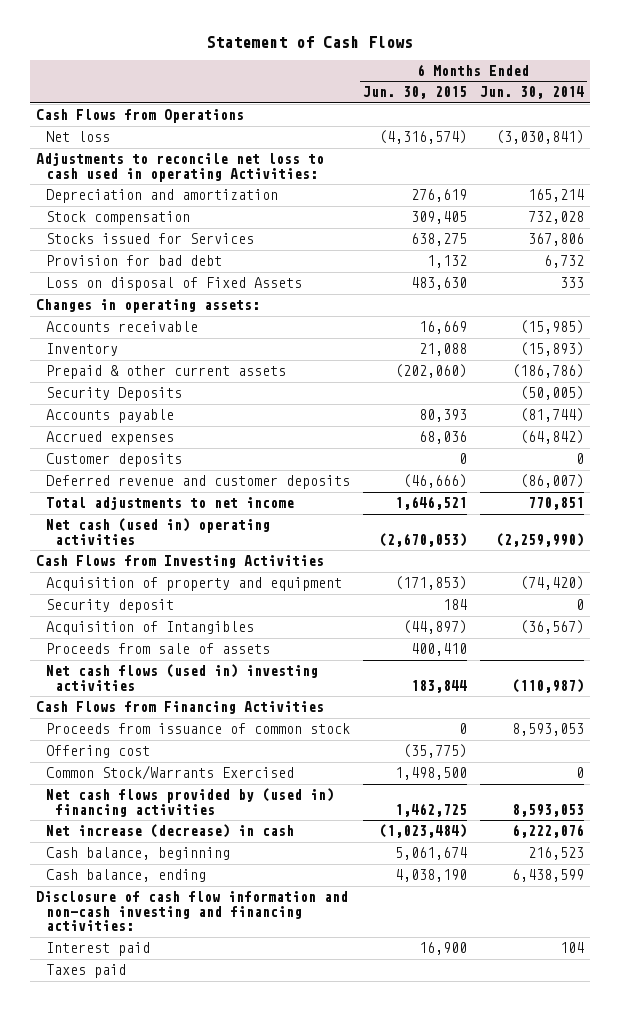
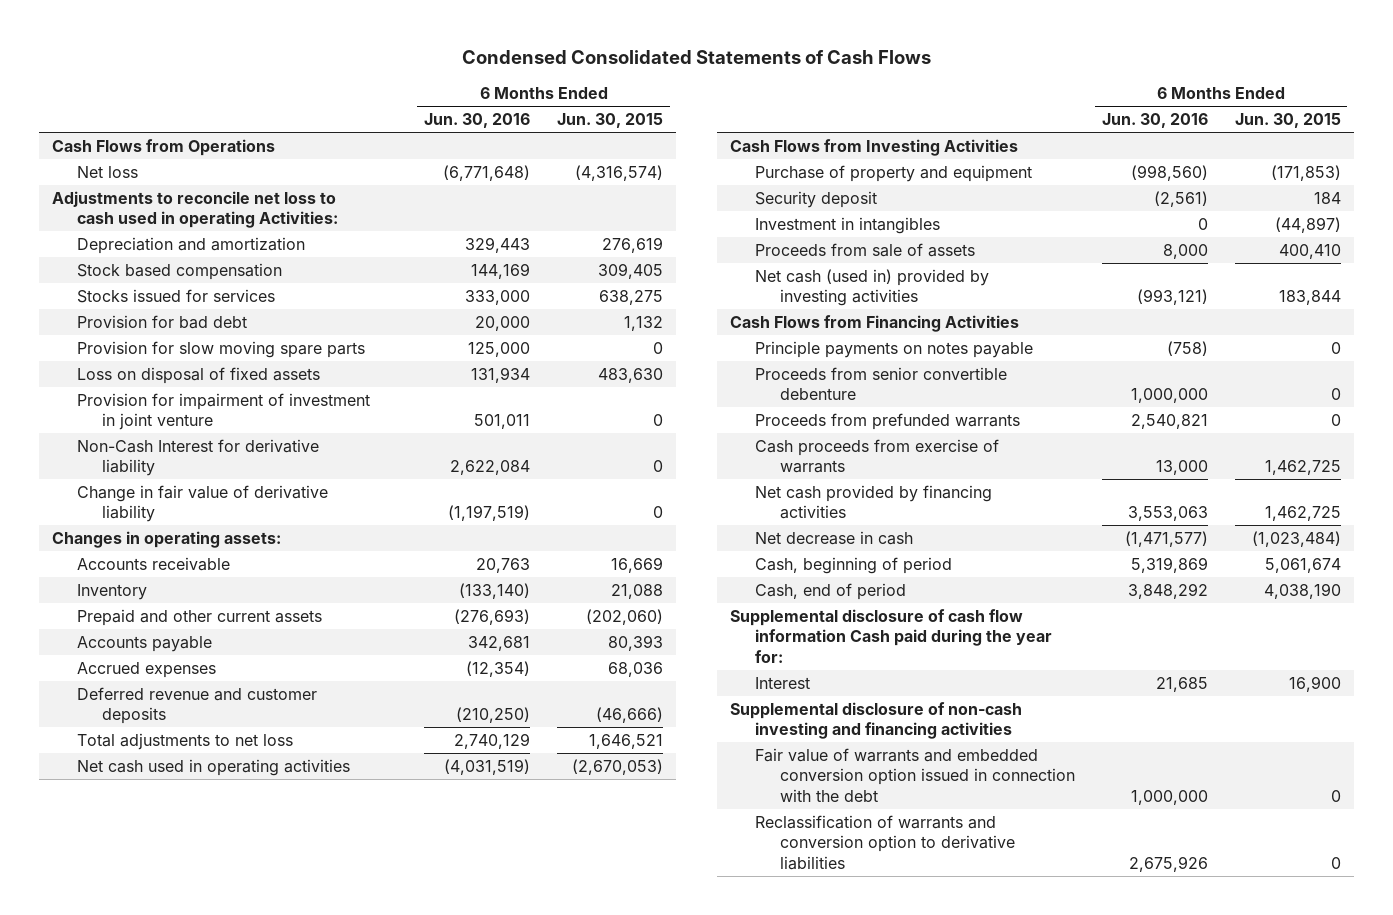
[206,35,414,48] Statement of Cash Flows -> [461,50,931,65] Condensed Consolidated Statements of Cash Flows
[479,86,584,100] Jun. 30, 2014 -> none
none -> [424,113,531,129] Jun. 30, 2016
[45,211,190,226] Stock compensation -> [77,262,283,280] Stock based compensation
[45,233,254,245] Stocks issued for Services -> [77,288,276,303] Stocks issued for services
none -> [77,340,366,358] Provision for slow moving spare parts
[45,277,302,292] Loss on disposal of Fixed Assets -> [77,366,321,384] Loss on disposal of fixed assets
none -> [77,392,371,431] Provision for impairment of investment in joint venture
none -> [77,438,320,477] Non-Cash Interest for derivative liability
none -> [77,484,329,523] Change in fair value of derivative liability
[45,387,182,402] Security Deposits -> none
[45,365,286,380] Prepaid & other current assets -> [77,608,323,626] Prepaid and other current assets
[45,453,182,468] Customer deposits -> none
[45,497,294,511] Total adjustments to net income -> [77,732,294,750] Total adjustments to net loss
[45,518,270,545] Net cash (used in) operating activities -> [77,758,351,776] Net cash used in operating activities
[45,577,342,592] Acquisition of property and equipment -> [755,164,1033,182] Purchase of property and equipment
[45,621,254,636] Acquisition of Intangibles -> [755,216,941,234] Investment in intangibles
[45,664,318,691] Net cash flows (used in) investing activities -> [755,268,990,307] Net cash (used in) provided by investing activities
[45,723,350,735] Proceeds from issuance of common stock -> none
[45,745,150,759] Offering cost -> none
[45,765,294,781] Common Stock/Warrants Exercised -> none
[45,964,126,979] Taxes paid -> none
none -> [755,340,1034,358] Principle payments on notes payable
none -> [755,366,1008,401] Proceeds from senior convertible debenture
none -> [755,412,1021,430] Proceeds from prefunded warrants
none -> [755,438,1000,474] Cash proceeds from exercise of warrants
[45,788,334,817] Net cash flows provided by (used in) financing activities -> [755,484,993,520] Net cash provided by financing activities
[45,824,294,839] Net increase (decrease) in cash -> [755,530,914,545] Net decrease in cash
[45,847,230,861] Cash balance, beginning -> [755,556,953,574] Cash, beginning of period
[45,869,206,883] Cash balance, ending -> [755,582,907,600] Cash, end of period
[36,891,349,932] Disclosure of cash flow information and non-cash investing and financing activities: -> [730,608,1053,663] Supplemental disclosure of cash flow information Cash paid during the year for:
[45,942,150,957] Interest paid -> [755,676,811,689] Interest
none -> [730,701,1023,740] Supplemental disclosure of non-cash investing and financing activities
none -> [755,747,1076,802] Fair value of warrants and embedded conversion option issued in connection with the debt
none -> [755,814,1016,870] Reclassification of warrants and conversion option to derivative liabilities

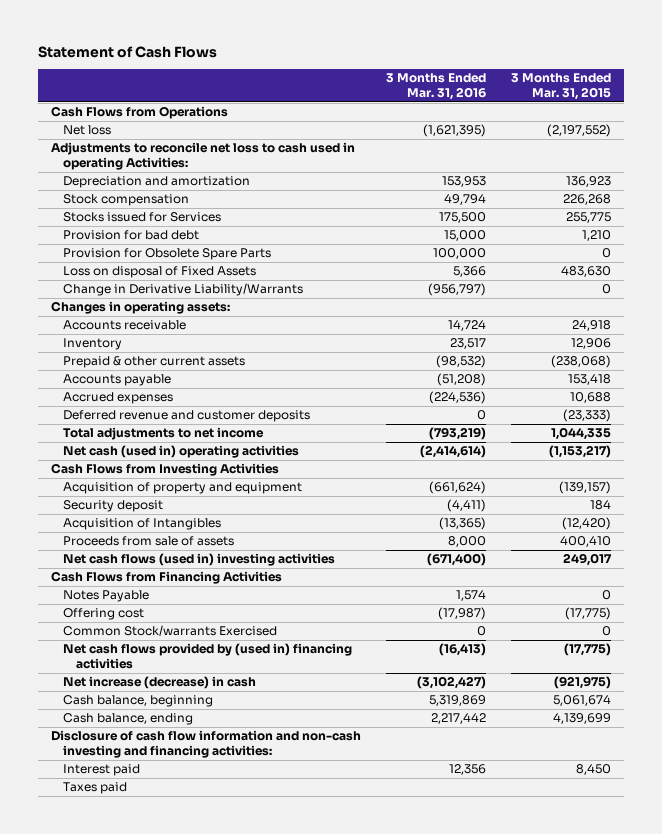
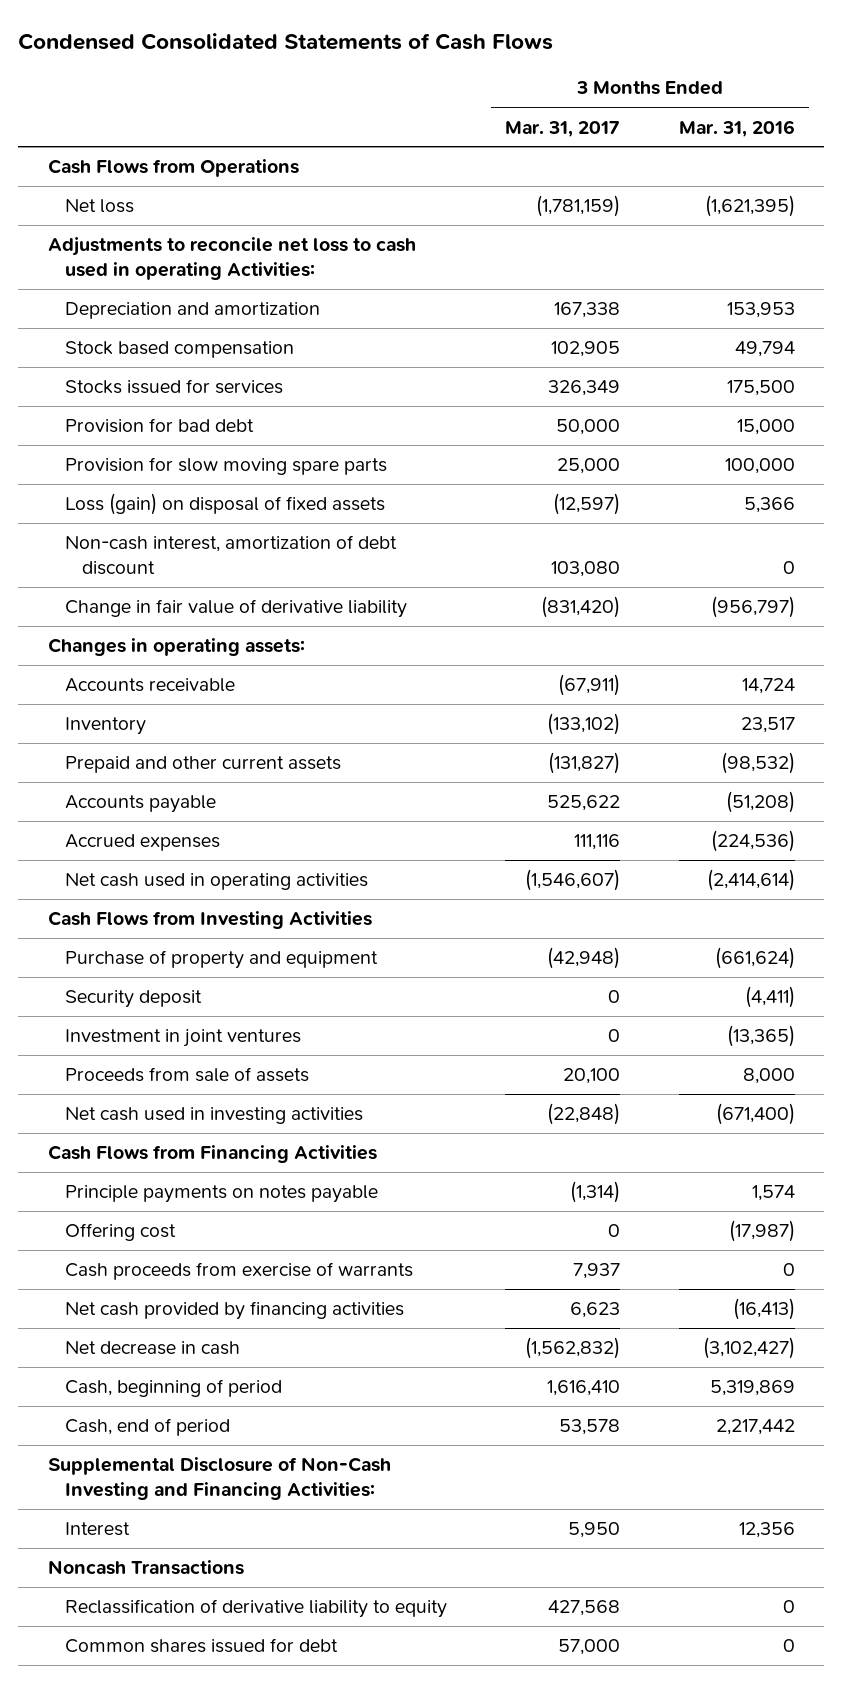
[37,45,217,58] Statement of Cash Flows -> [18,32,554,50] Condensed Consolidated Statements of Cash Flows
[511,73,612,100] 3 Months Ended Mar. 31, 2015 -> none
none -> [505,120,621,137] Mar. 31, 2017
[63,194,190,207] Stock compensation -> [64,341,294,359] Stock based compensation
[63,212,222,223] Stocks issued for Services -> [64,379,283,395] Stocks issued for services
[63,248,272,261] Provision for Obsolete Spare Parts -> [64,457,387,476] Provision for slow moving spare parts
[63,266,257,279] Loss on disposal of Fixed Assets -> [64,493,385,516] Loss (gain) on disposal of fixed assets
none -> [64,535,397,576] Non-cash interest, amortization of debt discount
[63,283,304,297] Change in Derivative Liability/Warrants -> [64,599,407,619] Change in fair value of derivative liability
[63,356,246,369] Prepaid & other current assets -> [64,756,341,774] Prepaid and other current assets
[63,410,311,423] Deferred revenue and customer deposits -> none
[63,427,265,441] Total adjustments to net income -> none
[63,445,300,459] Net cash (used in) operating activities -> [64,873,368,891] Net cash used in operating activities
[63,482,303,495] Acquisition of property and equipment -> [64,950,378,970] Purchase of property and equipment
[63,518,222,531] Acquisition of Intangibles -> [64,1029,301,1048] Investment in joint ventures
[63,553,336,567] Net cash flows (used in) investing activities -> [64,1107,363,1125] Net cash used in investing activities
[63,590,150,603] Notes Payable -> [64,1185,378,1204] Principle payments on notes payable
[63,782,128,795] Taxes paid -> none
[63,625,278,637] Common Stock/warrants Exercised -> [64,1262,413,1281] Cash proceeds from exercise of warrants
[63,643,353,670] Net cash flows provided by (used in) financing activities -> [64,1301,404,1321] Net cash provided by financing activities
[63,676,257,690] Net increase (decrease) in cash -> [64,1341,240,1356] Net decrease in cash
[63,695,214,708] Cash balance, beginning -> [64,1379,282,1398] Cash, beginning of period
[63,713,194,726] Cash balance, ending -> [64,1418,230,1437] Cash, end of period
[50,730,361,759] Disclosure of cash flow information and non-cash investing and financing activities: -> [47,1457,391,1501] Supplemental Disclosure of Non-Cash Investing and Financing Activities:
[63,764,141,777] Interest paid -> [64,1522,130,1537] Interest
none -> [47,1560,244,1576] Noncash Transactions
none -> [64,1599,447,1619] Reclassification of derivative liability to equity
none -> [64,1638,338,1654] Common shares issued for debt

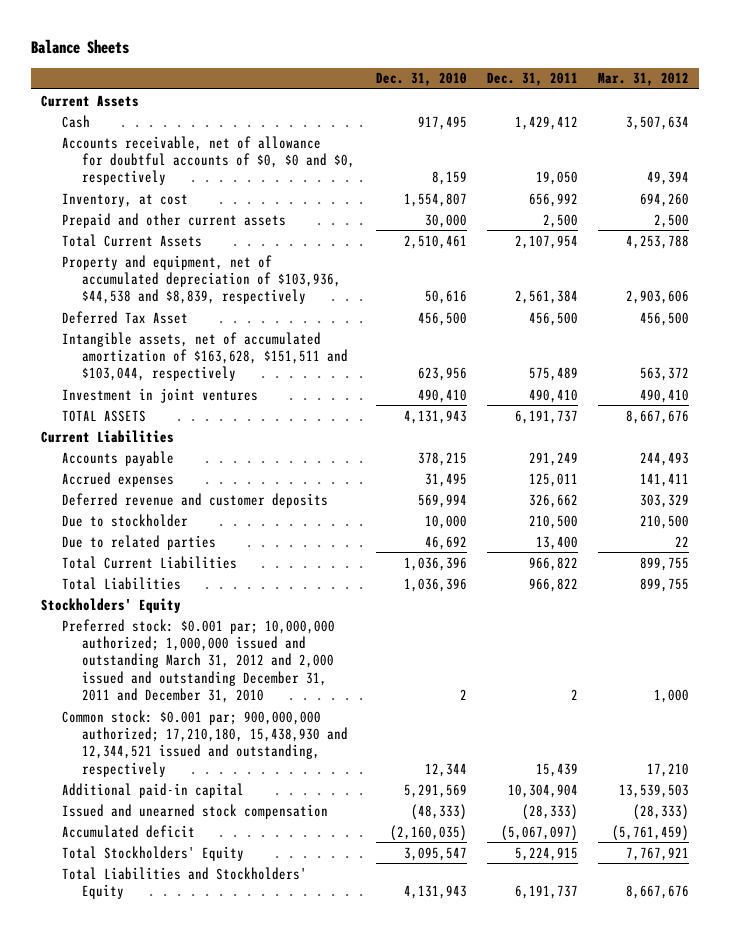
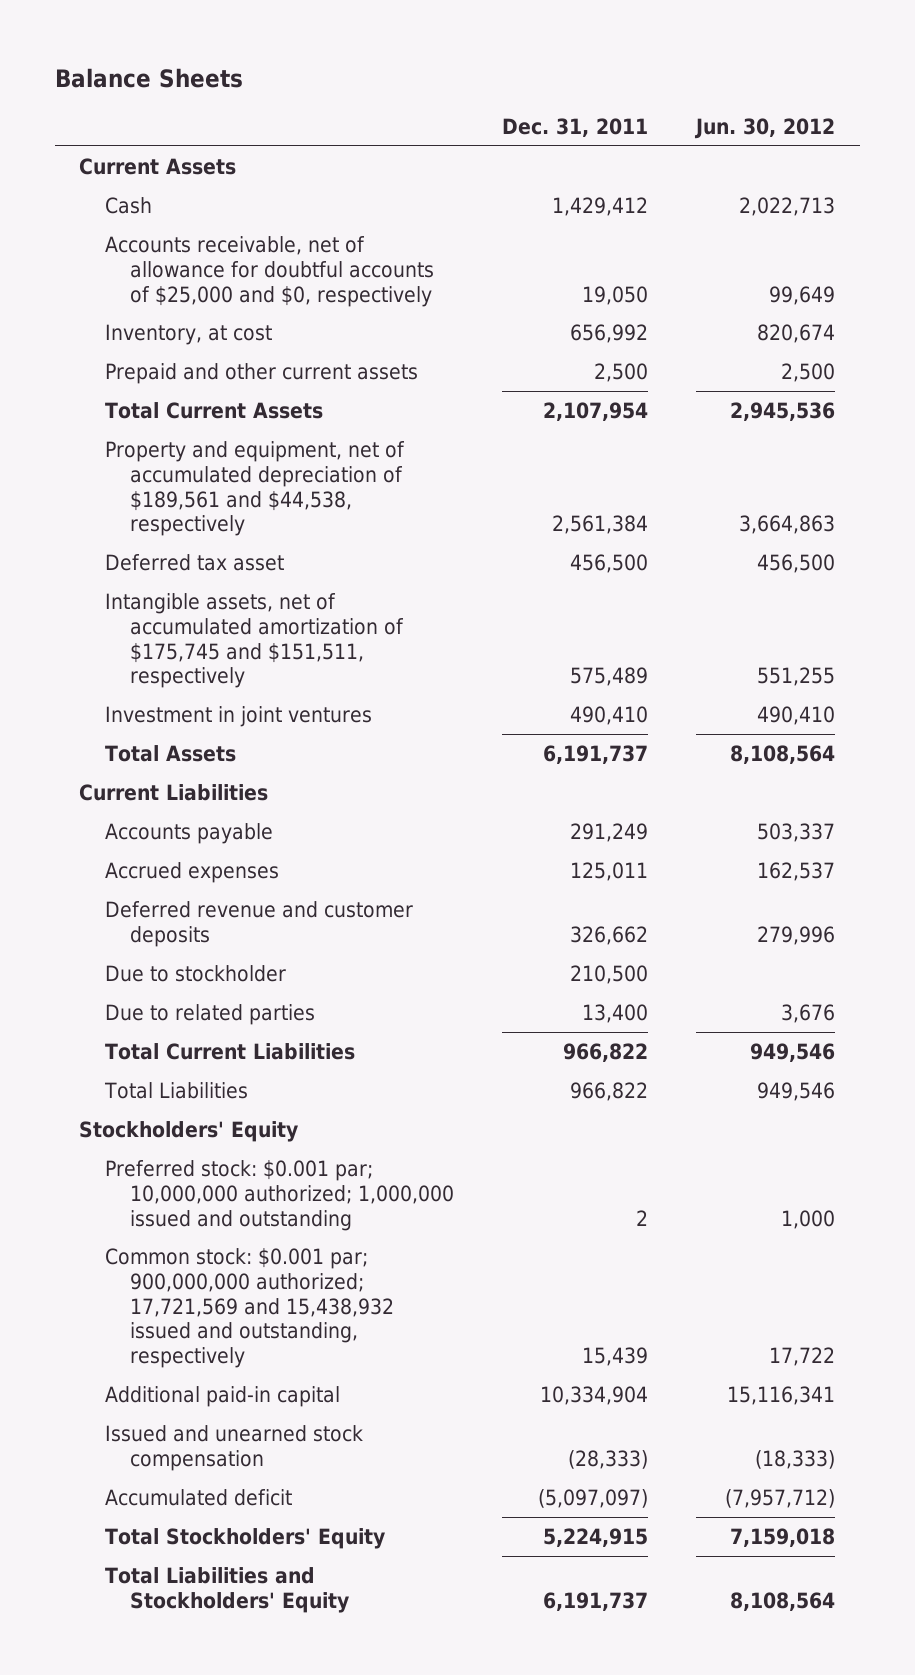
[375,72,467,87] Dec. 31, 2010 -> none
[598,72,690,87] Mar. 31, 2012 -> none
none -> [694,117,836,139] Jun. 30, 2012
[61,135,356,186] Accounts receivable, net of allowance for doubtful accounts of $0, $0 and $0, respectively -> [104,235,434,307] Accounts receivable, net of allowance for doubtful accounts of $25,000 and $0, respectively
[61,254,342,305] Property and equipment, net of accumulated depreciation of $103,936, $44,538 and $8,839, respectively -> [104,440,405,537] Property and equipment, net of accumulated depreciation of $189,561 and $44,538, respectively
[61,310,188,324] Deferred Tax Asset -> [104,553,284,571] Deferred tax asset
[61,331,349,382] Intangible assets, net of accumulated amortization of $163,628, $151,511 and $103,044, respectively -> [104,592,404,689] Intangible assets, net of accumulated amortization of $175,745 and $151,511, respectively
[61,409,146,422] TOTAL ASSETS -> [104,744,236,762] Total Assets
[61,618,335,704] Preferred stock: $0.001 par; 10,000,000 authorized; 1,000,000 issued and outstanding March 31, 2012 and 2,000 issued and outstanding December 31, 2011 and December 31, 2010 -> [104,1159,454,1231] Preferred stock: $0.001 par; 10,000,000 authorized; 1,000,000 issued and outstanding
[61,709,349,777] Common stock: $0.001 par; 900,000,000 authorized; 17,210,180, 15,438,930 and 12,344,521 issued and outstanding, respectively -> [104,1247,394,1369] Common stock: $0.001 par; 900,000,000 authorized; 17,721,569 and 15,438,932 issued and outstanding, respectively
[507,783,578,798] 10,304,904 -> [540,1385,649,1405] 10,334,904
[500,824,578,841] (5,067,097) -> [538,1488,649,1508] (5,097,097)

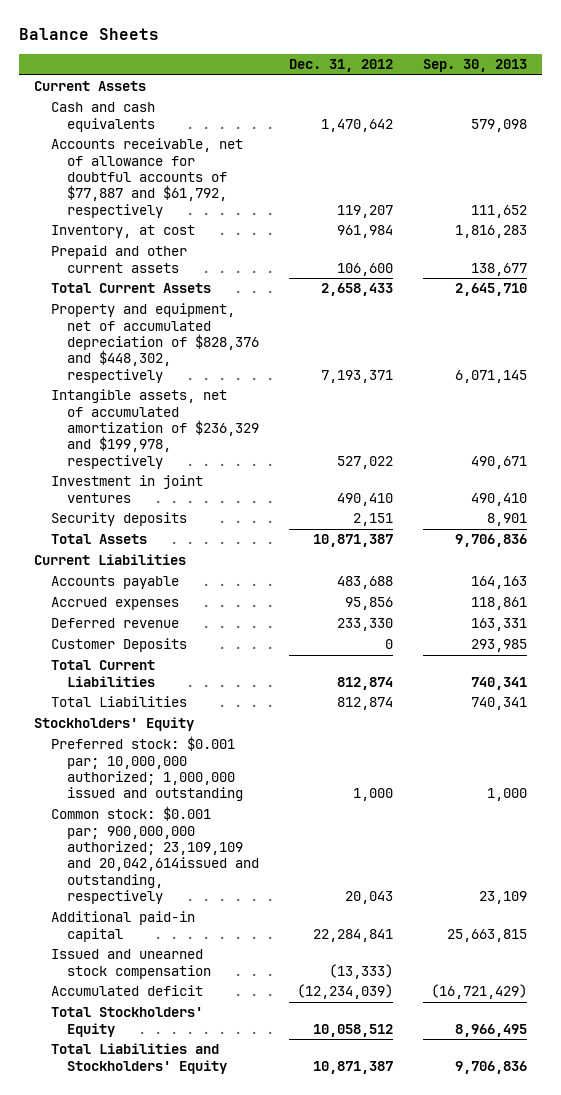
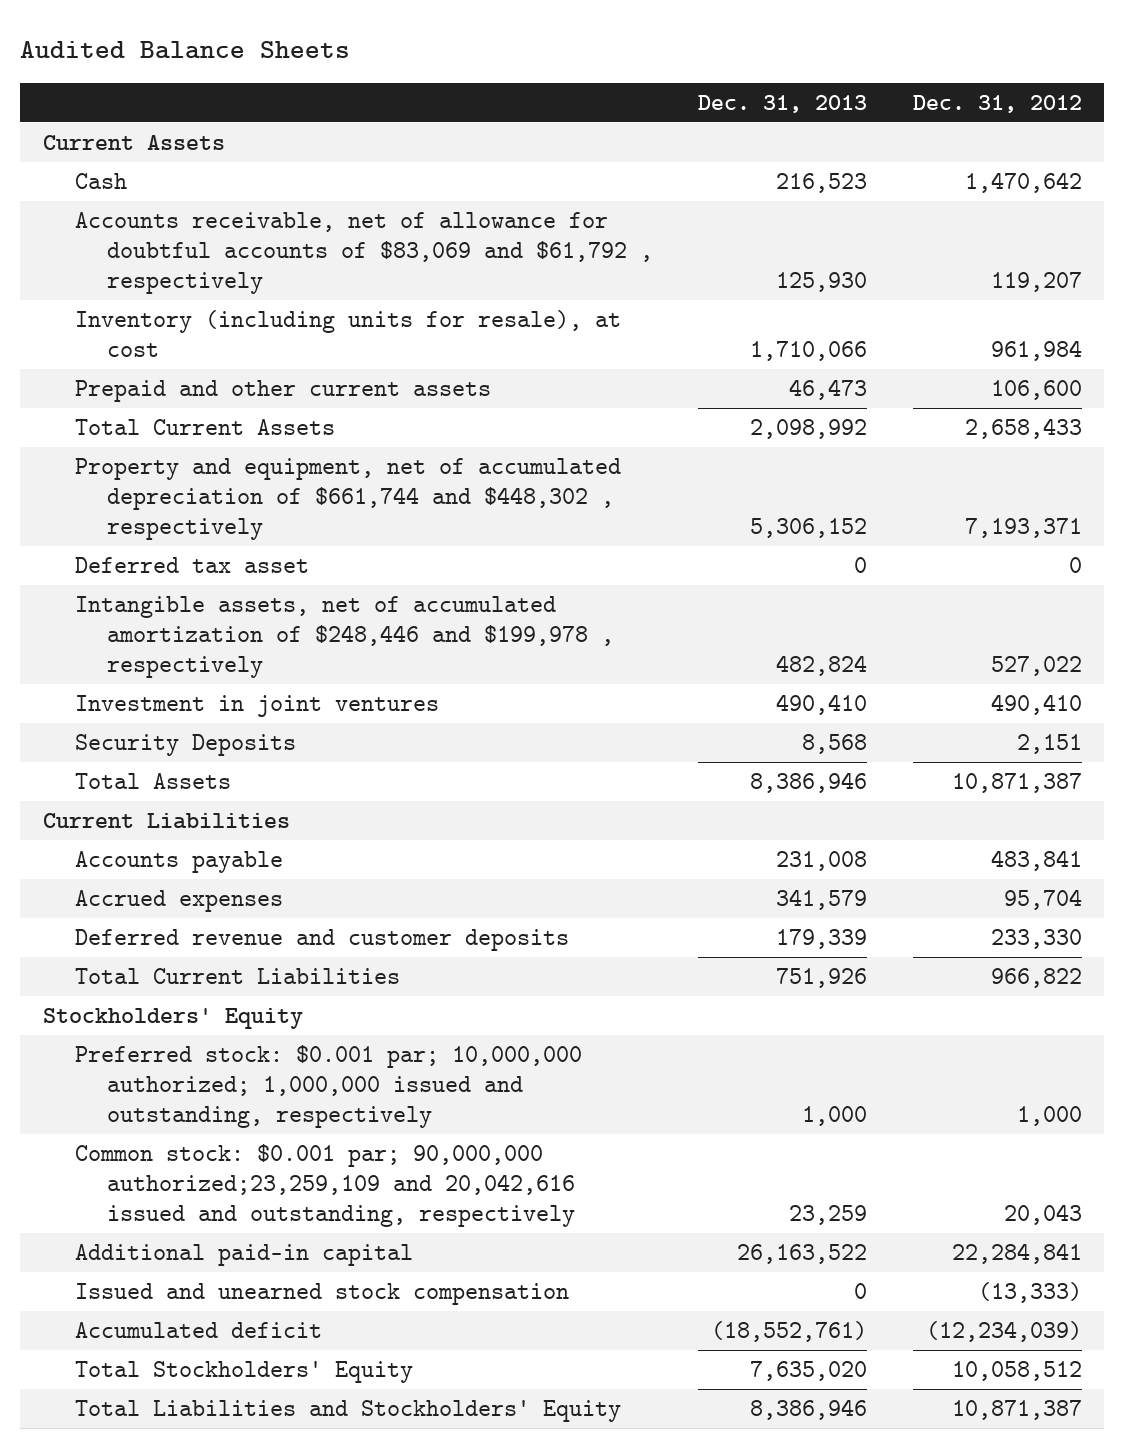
[19,28,160,41] Balance Sheets -> [20,41,351,60] Audited Balance Sheets
[422,59,527,73] Sep. 30, 2013 -> none
none -> [698,94,868,113] Dec. 31, 2013
[50,102,156,132] Cash and cash equivalents -> [75,172,128,189] Cash
[50,138,243,218] Accounts receivable, net of allowance for doubtful accounts of $77,887 and $61,792, respectively -> [75,211,654,295] Accounts receivable, net of allowance for doubtful accounts of $83,069 and $61,792 , respectively
[50,225,195,239] Inventory, at cost -> [75,309,622,358] Inventory (including units for resale), at cost
[50,303,260,383] Property and equipment, net of accumulated depreciation of $828,376 and $448,302, respectively -> [75,457,622,541] Property and equipment, net of accumulated depreciation of $661,744 and $448,302 , respectively
none -> [75,556,310,573] Deferred tax asset
[50,389,260,469] Intangible assets, net of accumulated amortization of $236,329 and $199,978, respectively -> [75,595,615,679] Intangible assets, net of accumulated amortization of $248,446 and $199,978 , respectively
[50,512,187,527] Security deposits -> [75,733,297,756] Security Deposits
[50,638,187,653] Customer Deposits -> none
[50,696,187,708] Total Liabilities -> none
[337,576,394,590] 483,688 -> [990,849,1082,871] 483,841
[345,597,394,611] 95,856 -> [1003,888,1082,910] 95,704
[50,618,179,629] Deferred revenue -> [75,928,570,951] Deferred revenue and customer deposits
[337,676,394,690] 812,874 -> [990,967,1082,988] 966,822
[50,736,244,802] Preferred stock: $0.001 par; 10,000,000 authorized; 1,000,000 issued and outstanding -> [75,1044,583,1129] Preferred stock: $0.001 par; 10,000,000 authorized; 1,000,000 issued and outstanding, respectively
[50,806,260,905] Common stock: $0.001 par; 900,000,000 authorized; 23,109,109 and 20,042,614issued and outstanding, respectively -> [75,1143,576,1228] Common stock: $0.001 par; 90,000,000 authorized;23,259,109 and 20,042,616 issued and outstanding, respectively

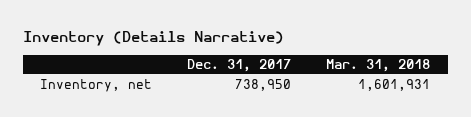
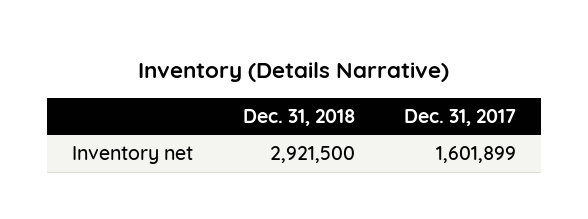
[326,58,431,72] Mar. 31, 2018 -> none
none -> [242,108,355,126] Dec. 31, 2018
[40,79,153,93] Inventory, net -> [72,146,194,165] Inventory net
[235,79,292,92] 738,950 -> [435,146,516,164] 1,601,899

